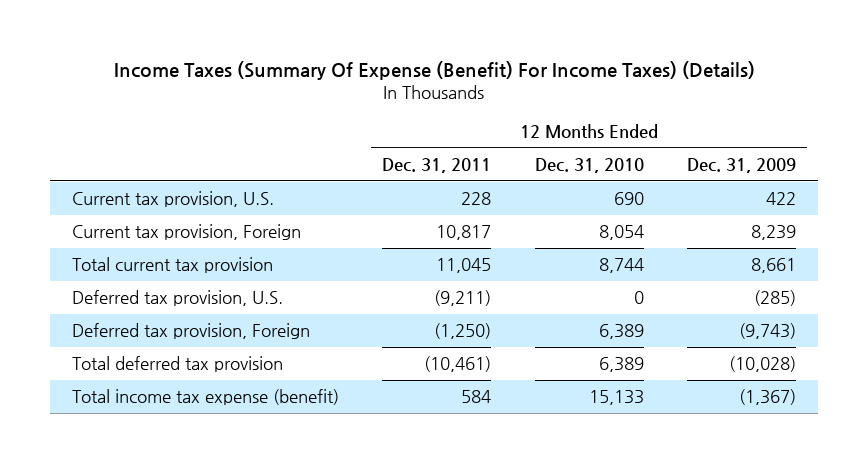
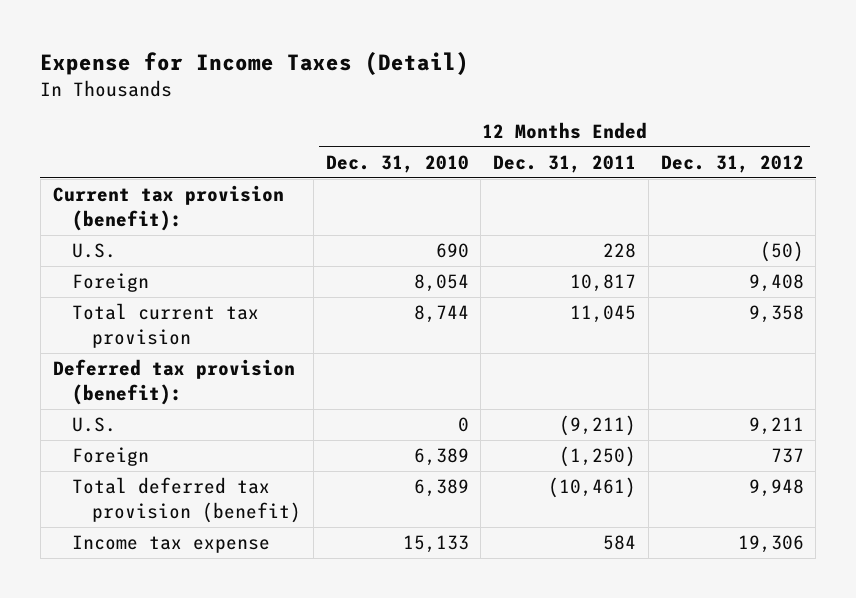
[114,60,756,80] Income Taxes (Summary Of Expense (Benefit) For Income Taxes) (Details) -> [40,52,470,76] Expense for Income Taxes (Detail)
[687,157,797,173] Dec. 31, 2009 -> none
none -> [660,154,804,173] Dec. 31, 2012
none -> [52,185,284,231] Current tax provision (benefit):
[71,191,274,208] Current tax provision, U.S. -> [72,243,117,259] U.S.
[71,224,301,241] Current tax provision, Foreign -> [72,273,150,293] Foreign
none -> [52,359,295,405] Deferred tax provision (benefit):
[71,290,283,307] Deferred tax provision, U.S. -> [72,417,117,433] U.S.
[71,323,310,340] Deferred tax provision, Foreign -> [72,447,150,467] Foreign
[71,356,283,373] Total deferred tax provision -> [72,477,301,523] Total deferred tax provision (benefit)
[71,389,339,406] Total income tax expense (benefit) -> [72,535,271,554] Income tax expense

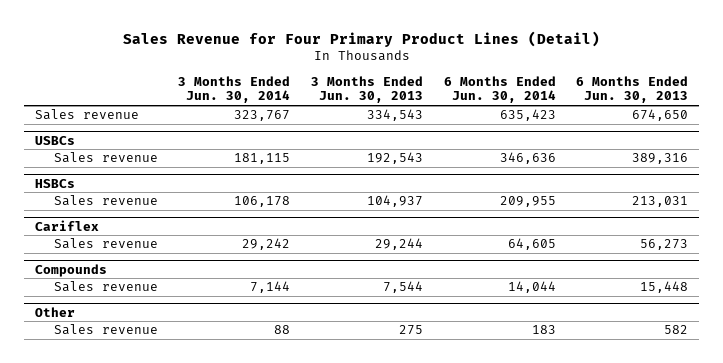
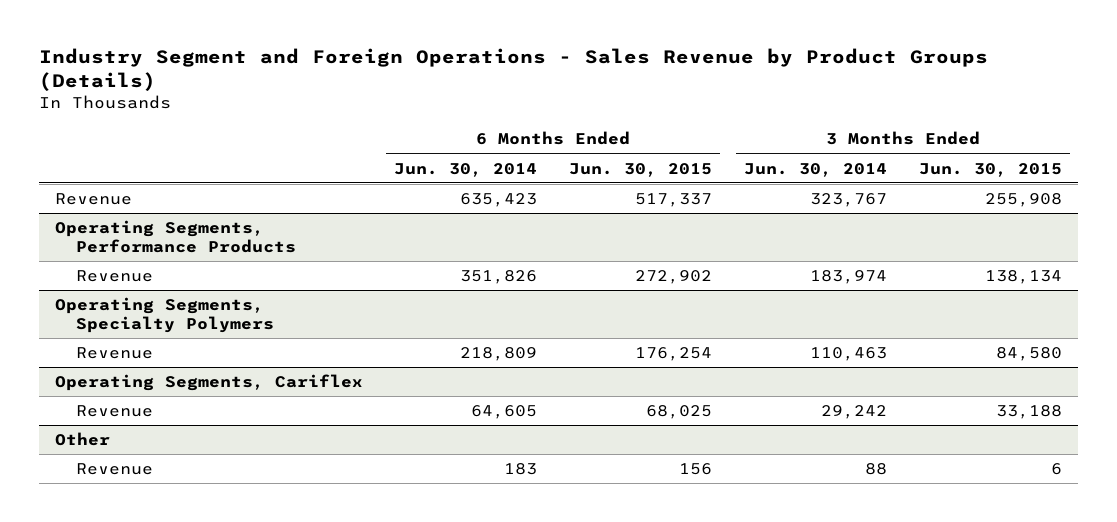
[122,30,600,47] Sales Revenue for Four Primary Product Lines (Detail) -> [38,47,988,92] Industry Segment and Foreign Operations - Sales Revenue by Product Groups (Details)
[311,75,424,104] 3 Months Ended Jun. 30, 2013 -> none
[576,75,689,104] 6 Months Ended Jun. 30, 2013 -> none
none -> [569,162,713,177] Jun. 30, 2015
none -> [919,162,1063,177] Jun. 30, 2015
[34,135,75,145] USBCs -> none
[34,178,75,188] HSBCs -> none
[34,219,99,231] Cariflex -> none
[34,263,107,277] Compounds -> none
[53,281,158,293] Sales revenue -> none
[34,109,139,121] Sales revenue -> [54,193,132,206] Revenue
none -> [54,220,296,253] Operating Segments, Performance Products
[53,152,158,164] Sales revenue -> [75,270,153,283] Revenue
[234,153,291,165] 181,115 -> [810,270,888,285] 183,974
[499,152,556,165] 346,636 -> [460,270,538,285] 351,826
none -> [54,297,274,333] Operating Segments, Specialty Polymers
[53,195,158,207] Sales revenue -> [75,347,153,360] Revenue
[234,196,291,208] 106,178 -> [810,347,888,362] 110,463
[499,196,556,208] 209,955 -> [460,347,538,362] 218,809
none -> [54,374,363,392] Operating Segments, Cariflex
[53,238,158,250] Sales revenue -> [75,405,153,418] Revenue
[53,324,158,336] Sales revenue -> [75,463,153,476] Revenue

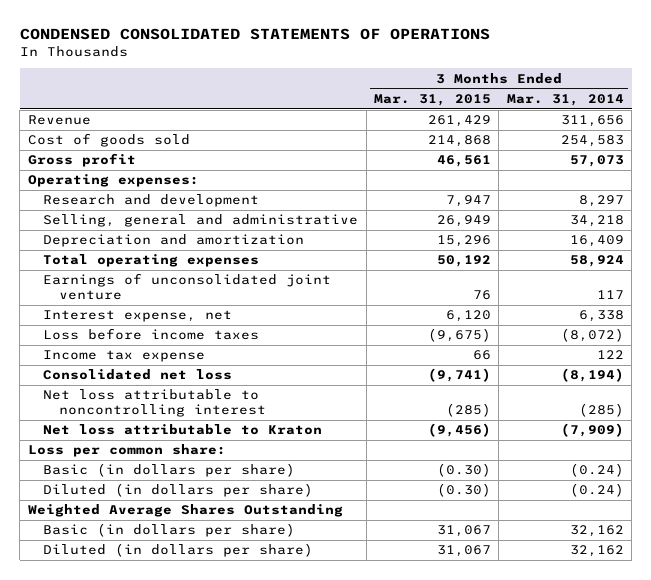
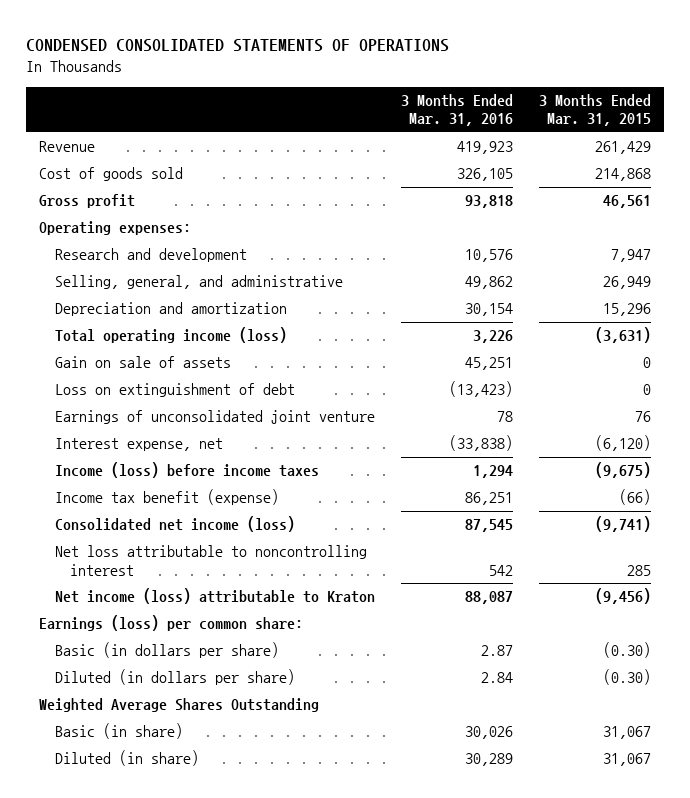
[506,93,624,106] Mar. 31, 2014 -> none
none -> [400,93,513,127] 3 Months Ended Mar. 31, 2016
[43,214,359,228] Selling, general and administrative -> [54,275,343,290] Selling, general, and administrative
[43,254,260,268] Total operating expenses -> none
none -> [54,327,287,344] Total operating income (loss)
none -> [54,356,231,369] Gain on sale of assets
none -> [54,383,295,398] Loss on extinguishment of debt
[446,310,492,323] 6,120 -> [594,435,651,452] (6,120)
[43,328,260,341] Loss before income taxes -> [54,462,319,479] Income (loss) before income taxes
[43,350,206,363] Income tax expense -> [54,489,279,506] Income tax benefit (expense)
[473,350,492,361] 66 -> [618,489,651,506] (66)
[43,369,233,381] Consolidated net loss -> [54,516,295,533] Consolidated net income (loss)
[446,403,492,418] (285) -> [626,564,651,576] 285
[43,424,323,436] Net loss attributable to Kraton -> [54,588,375,605] Net income (loss) attributable to Kraton
[27,444,226,458] Loss per common share: -> [39,615,304,632] Earnings (loss) per common share:
[43,523,296,538] Basic (in dollars per share) -> [54,723,183,740] Basic (in share)
[43,543,314,558] Diluted (in dollars per share) -> [54,750,199,767] Diluted (in share)

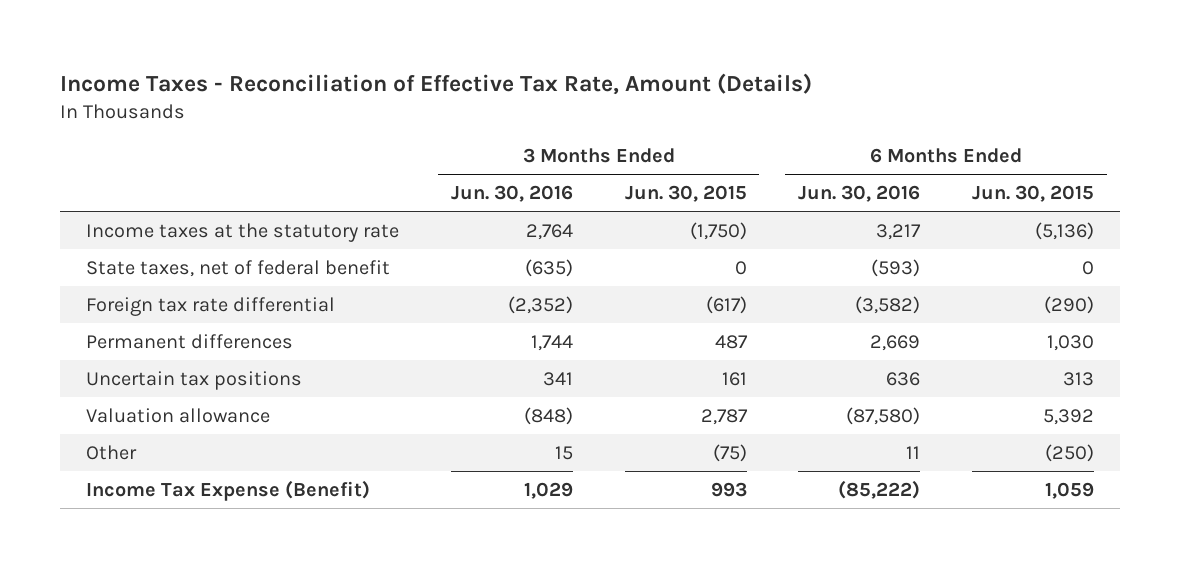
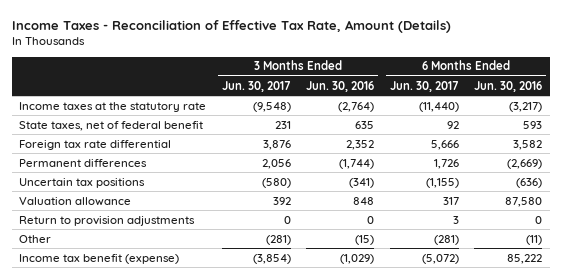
[624,184,747,202] Jun. 30, 2015 -> none
[971,184,1094,202] Jun. 30, 2015 -> none
none -> [221,80,291,92] Jun. 30, 2017
none -> [389,80,459,92] Jun. 30, 2017
[525,223,573,240] 2,764 -> [338,101,375,112] (2,764)
[876,223,922,240] 3,217 -> [508,101,542,112] (3,217)
[524,258,573,277] (635) -> [355,120,375,129] 635
[871,258,921,277] (593) -> [522,120,542,129] 593
[507,295,573,314] (2,352) -> [346,139,375,150] 2,352
[855,295,921,314] (3,582) -> [512,139,542,150] 3,582
[530,334,573,351] 1,744 -> [339,158,375,169] (1,744)
[870,334,921,351] 2,669 -> [506,158,542,169] (2,669)
[542,371,573,386] 341 -> [349,177,375,188] (341)
[886,371,921,386] 636 -> [515,177,542,188] (636)
[523,406,573,425] (848) -> [353,196,375,205] 848
[846,406,921,425] (87,580) -> [504,196,542,207] 87,580
none -> [19,215,196,226] Return to provision adjustments
[554,445,573,460] 15 -> [355,234,375,245] (15)
[906,445,921,459] 11 -> [525,234,542,245] (11)
[86,479,371,501] Income Tax Expense (Benefit) -> [19,253,180,264] Income tax benefit (expense)
[523,481,573,499] 1,029 -> [340,253,375,264] (1,029)
[838,479,921,499] (85,222) -> [506,253,542,264] 85,222

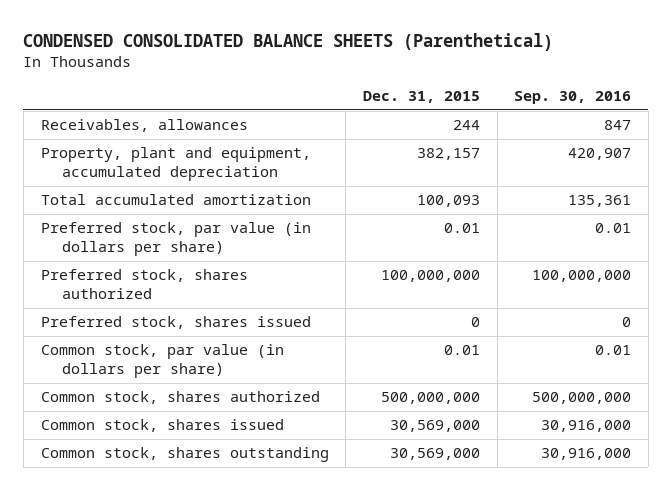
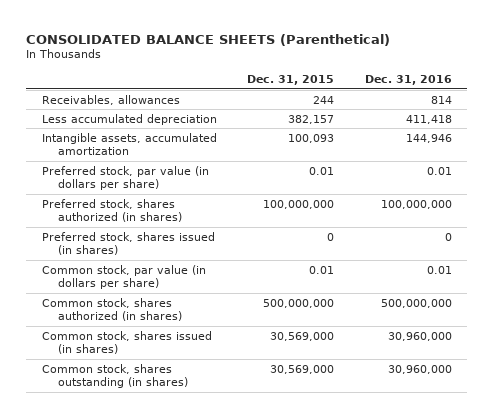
[23,32,554,51] CONDENSED CONSOLIDATED BALANCE SHEETS (Parenthetical) -> [26,33,391,46] CONSOLIDATED BALANCE SHEETS (Parenthetical)
[514,90,632,104] Sep. 30, 2016 -> none
none -> [364,75,452,86] Dec. 31, 2016
[40,147,311,182] Property, plant and equipment, accumulated depreciation -> [41,113,217,125] Less accumulated depreciation
[40,194,311,206] Total accumulated amortization -> [41,132,217,156] Intangible assets, accumulated amortization
[40,269,248,300] Preferred stock, shares authorized -> [41,198,182,223] Preferred stock, shares authorized (in shares)
[40,316,311,330] Preferred stock, shares issued -> [41,231,215,256] Preferred stock, shares issued (in shares)
[40,391,320,405] Common stock, shares authorized -> [41,297,182,322] Common stock, shares authorized (in shares)
[40,419,284,433] Common stock, shares issued -> [41,330,212,355] Common stock, shares issued (in shares)
[40,447,329,463] Common stock, shares outstanding -> [41,363,188,389] Common stock, shares outstanding (in shares)

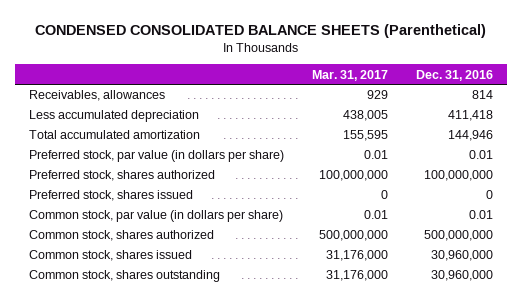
[26,33,391,46] CONSOLIDATED BALANCE SHEETS (Parenthetical) -> [35,23,487,38] CONDENSED CONSOLIDATED BALANCE SHEETS (Parenthetical)
[247,75,335,86] Dec. 31, 2015 -> none
none -> [312,69,389,81] Mar. 31, 2017
[41,132,217,156] Intangible assets, accumulated amortization -> [29,130,201,140] Total accumulated amortization
[41,198,182,223] Preferred stock, shares authorized (in shares) -> [29,170,216,182] Preferred stock, shares authorized
[41,231,215,256] Preferred stock, shares issued (in shares) -> [29,190,194,202] Preferred stock, shares issued
[41,297,182,322] Common stock, shares authorized (in shares) -> [29,230,215,242] Common stock, shares authorized
[41,330,212,355] Common stock, shares issued (in shares) -> [29,250,193,262] Common stock, shares issued
[41,363,188,389] Common stock, shares outstanding (in shares) -> [29,270,221,283] Common stock, shares outstanding

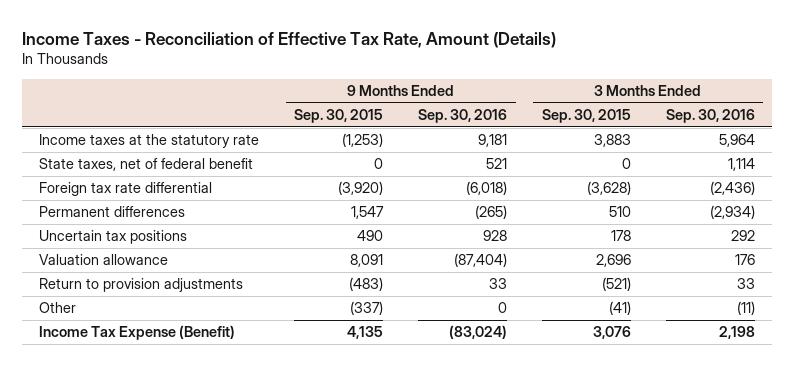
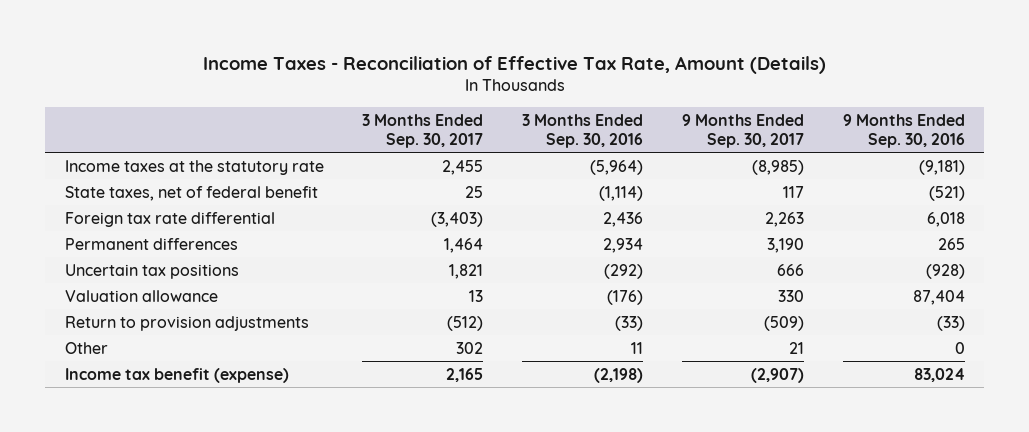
[294,109,384,124] Sep. 30, 2015 -> none
[541,109,631,124] Sep. 30, 2015 -> none
none -> [362,114,484,148] 3 Months Ended Sep. 30, 2017
none -> [682,114,805,148] 9 Months Ended Sep. 30, 2017
[477,134,507,148] 9,181 -> [918,159,965,175] (9,181)
[718,134,755,148] 5,964 -> [590,159,644,175] (5,964)
[485,158,507,170] 521 -> [928,185,965,201] (521)
[727,158,755,172] 1,114 -> [599,185,644,201] (1,114)
[465,181,507,196] (6,018) -> [926,211,965,227] 6,018
[709,181,755,196] (2,436) -> [603,211,644,227] 2,436
[474,205,507,220] (265) -> [937,237,965,250] 265
[709,205,755,220] (2,934) -> [603,237,644,253] 2,934
[482,230,507,242] 928 -> [925,263,965,279] (928)
[730,230,755,242] 292 -> [604,263,644,279] (292)
[453,253,507,268] (87,404) -> [912,289,965,305] 87,404
[734,254,755,266] 176 -> [607,289,644,305] (176)
[488,278,507,290] 33 -> [936,315,965,331] (33)
[736,278,755,290] 33 -> [615,315,644,331] (33)
[736,301,755,316] (11) -> [631,341,644,354] 11
[39,325,236,341] Income Tax Expense (Benefit) -> [64,367,289,383] Income tax benefit (expense)
[448,325,507,340] (83,024) -> [913,367,965,382] 83,024
[718,326,755,340] 2,198 -> [594,367,644,383] (2,198)

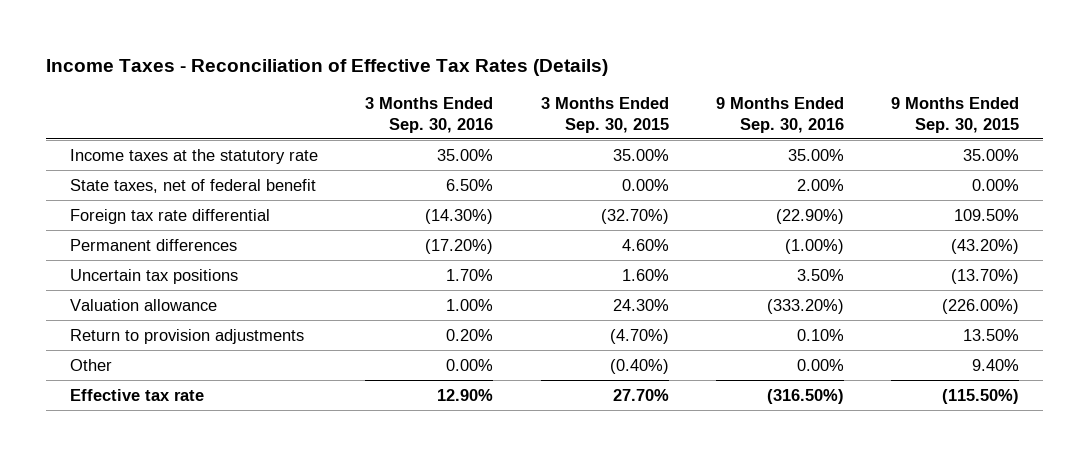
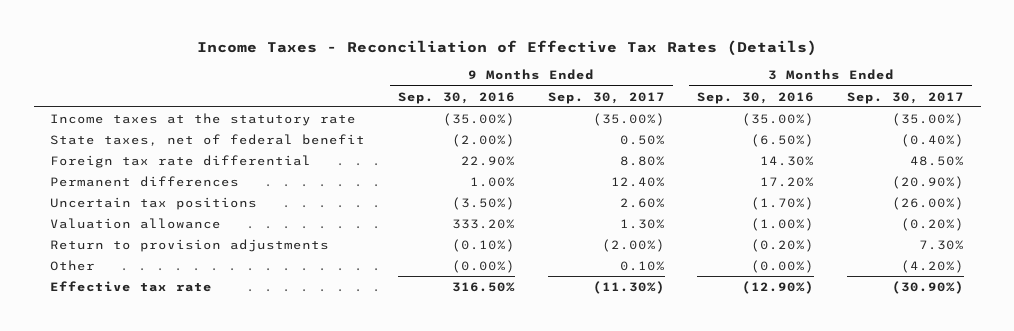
[540,97,669,133] 3 Months Ended Sep. 30, 2015 -> none
[891,97,1020,133] 9 Months Ended Sep. 30, 2015 -> none
none -> [547,91,665,104] Sep. 30, 2017
none -> [847,91,965,104] Sep. 30, 2017
[437,148,494,161] 35.00% -> [742,112,815,126] (35.00%)
[787,148,844,161] 35.00% -> [442,112,515,126] (35.00%)
[446,178,494,191] 6.50% -> [751,133,815,147] (6.50%)
[796,178,844,191] 2.00% -> [451,133,515,147] (2.00%)
[425,208,494,224] (14.30%) -> [760,155,815,166] 14.30%
[775,208,844,224] (22.90%) -> [460,155,515,166] 22.90%
[425,238,494,254] (17.20%) -> [760,176,815,187] 17.20%
[784,238,844,254] (1.00%) -> [469,176,515,187] 1.00%
[446,268,494,281] 1.70% -> [751,196,815,210] (1.70%)
[796,268,844,281] 3.50% -> [451,196,515,210] (3.50%)
[446,298,494,311] 1.00% -> [751,217,815,231] (1.00%)
[766,298,844,314] (333.20%) -> [451,218,515,229] 333.20%
[446,328,494,341] 0.20% -> [751,238,815,252] (0.20%)
[796,328,844,341] 0.10% -> [451,238,515,252] (0.10%)
[446,358,494,371] 0.00% -> [751,259,815,273] (0.00%)
[796,358,844,371] 0.00% -> [451,259,515,273] (0.00%)
[437,388,494,401] 12.90% -> [742,280,815,294] (12.90%)
[766,388,844,404] (316.50%) -> [451,281,515,292] 316.50%

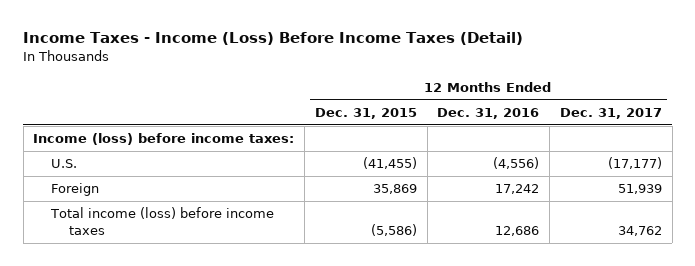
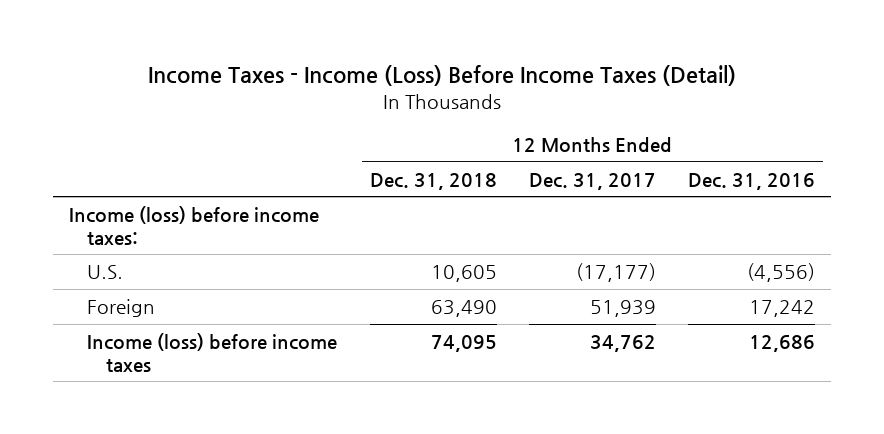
[314,107,417,119] Dec. 31, 2015 -> none
none -> [369,172,497,190] Dec. 31, 2018
[50,207,275,236] Total income (loss) before income taxes -> [87,333,338,372] Income (loss) before income taxes

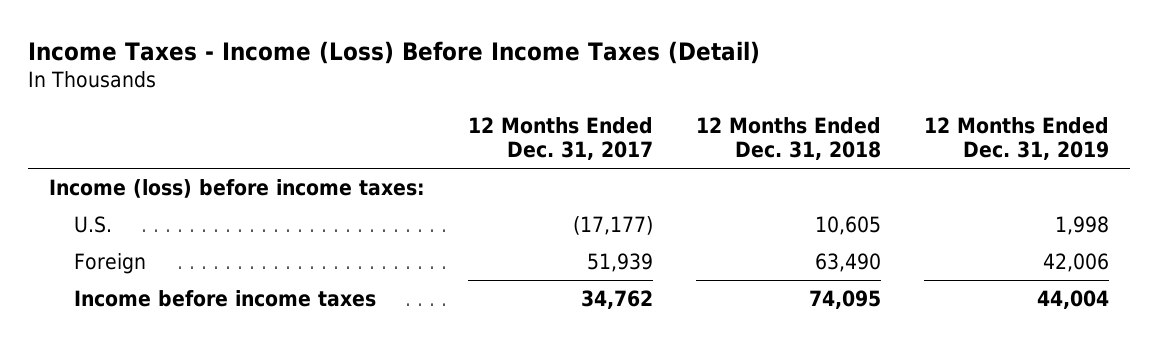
[688,172,816,190] Dec. 31, 2016 -> none
none -> [923,117,1109,161] 12 Months Ended Dec. 31, 2019
[87,333,338,372] Income (loss) before income taxes -> [73,289,376,307] Income before income taxes

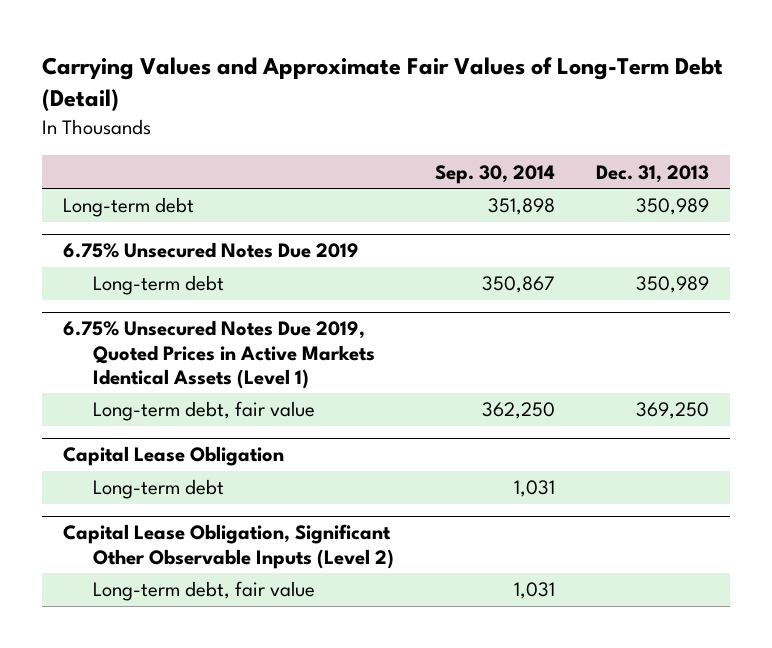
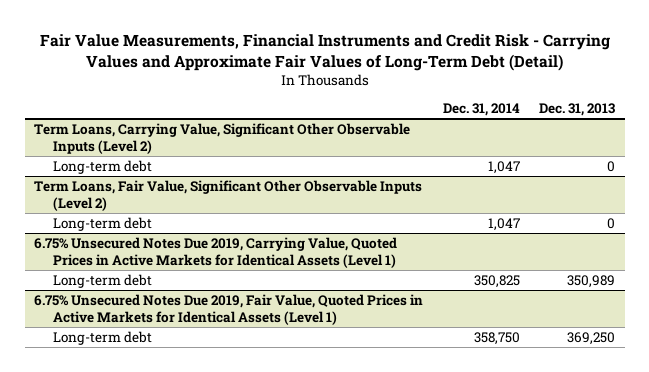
[42,57,724,112] Carrying Values and Approximate Fair Values of Long-Term Debt (Detail) -> [39,33,610,71] Fair Value Measurements, Financial Instruments and Credit Risk - Carrying Values and Approximate Fair Values of Long-Term Debt (Detail)
[434,164,555,184] Sep. 30, 2014 -> none
none -> [442,103,520,117] Dec. 31, 2014
[62,242,359,259] 6.75% Unsecured Notes Due 2019 -> none
none -> [34,122,411,154] Term Loans, Carrying Value, Significant Other Observable Inputs (Level 2)
[636,198,710,216] 350,989 -> [607,160,616,172] 0
none -> [34,179,423,211] Term Loans, Fair Value, Significant Other Observable Inputs (Level 2)
none -> [53,216,153,231] Long-term debt
none -> [34,236,398,268] 6.75% Unsecured Notes Due 2019, Carrying Value, Quoted Prices in Active Markets for Identical Assets (Level 1)
[62,446,284,467] Capital Lease Obligation -> none
[92,479,224,500] Long-term debt -> none
[62,524,394,569] Capital Lease Obligation, Significant Other Observable Inputs (Level 2) -> none
[92,581,315,602] Long-term debt, fair value -> none
[62,320,375,389] 6.75% Unsecured Notes Due 2019, Quoted Prices in Active Markets Identical Assets (Level 1) -> [34,293,424,325] 6.75% Unsecured Notes Due 2019, Fair Value, Quoted Prices in Active Markets for Identical Assets (Level 1)
[92,401,315,422] Long-term debt, fair value -> [53,330,153,345] Long-term debt

